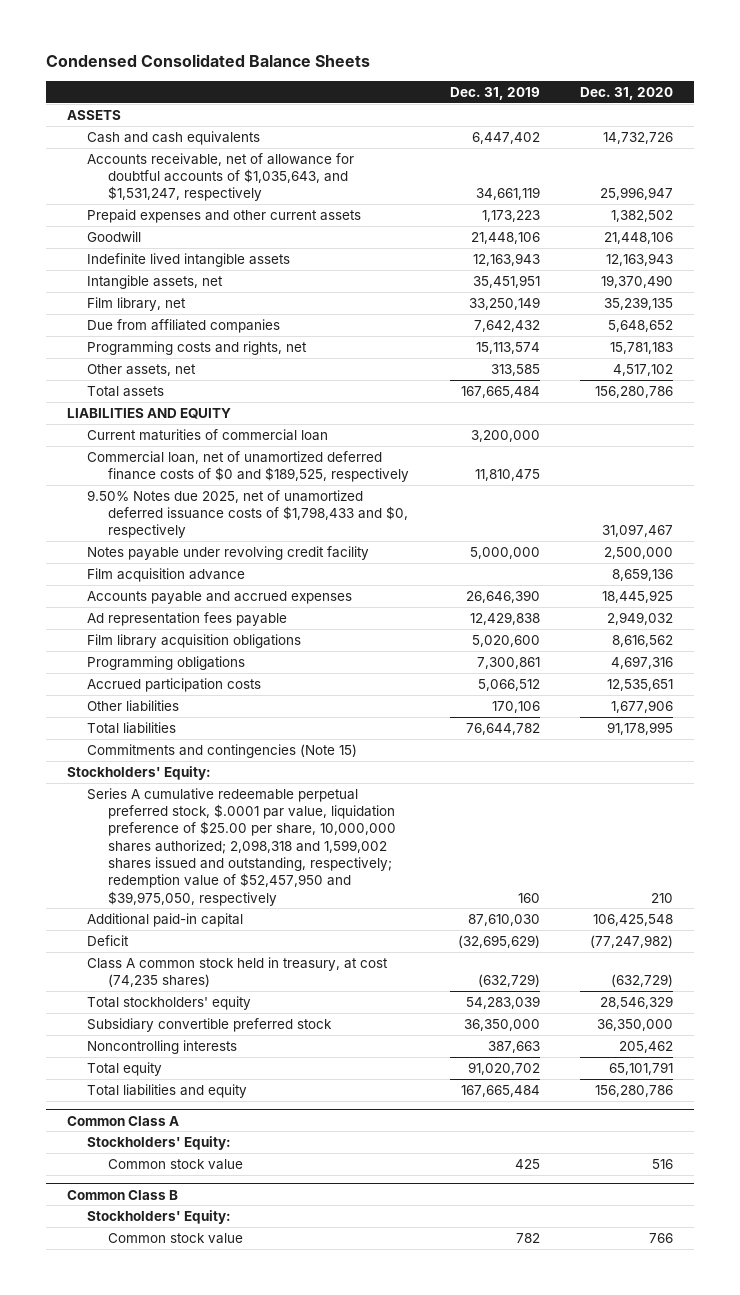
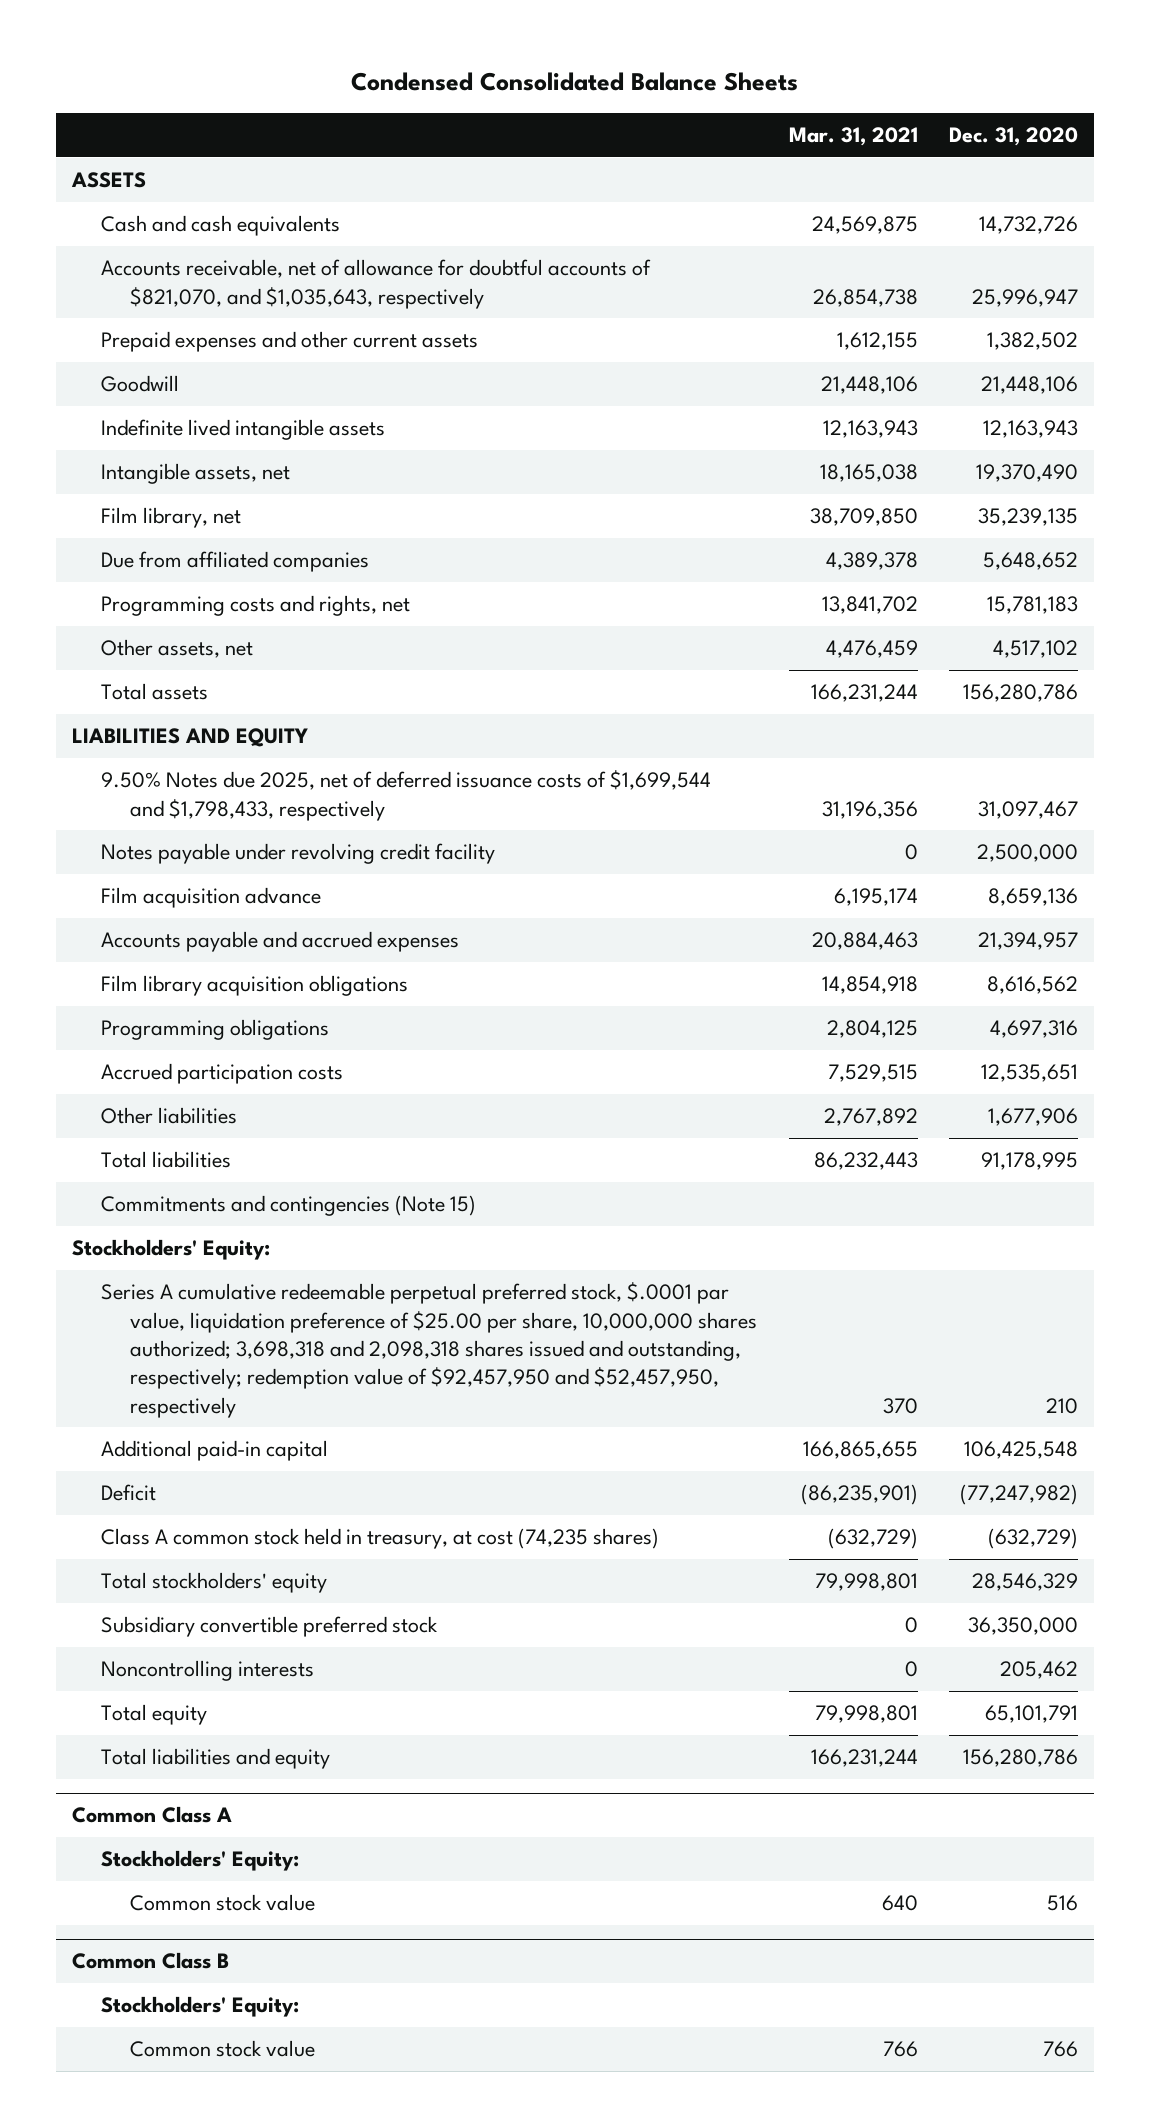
[449,87,540,101] Dec. 31, 2019 -> none
none -> [788,126,918,146] Mar. 31, 2021
[87,152,355,202] Accounts receivable, net of allowance for doubtful accounts of $1,035,643, and $1,531,247, respectively -> [100,259,651,309] Accounts receivable, net of allowance for doubtful accounts of $821,070, and $1,035,643, respectively
[87,428,329,441] Current maturities of commercial loan -> none
[87,450,409,483] Commercial loan, net of unamortized deferred finance costs of $0 and $189,525, respectively -> none
[87,489,408,539] 9.50% Notes due 2025, net of unamortized deferred issuance costs of $1,798,433 and $0, respectively -> [100,770,711,821] 9.50% Notes due 2025, net of deferred issuance costs of $1,699,544 and $1,798,433, respectively
[87,611,288,626] Ad representation fees payable -> none
[602,589,674,603] 18,445,925 -> [978,932,1079,951] 21,394,957
[87,787,396,906] Series A cumulative redeemable perpetual preferred stock, $.0001 par value, liquidation preference of $25.00 per share, 10,000,000 shares authorized; 2,098,318 and 1,599,002 shares issued and outstanding, respectively; redemption value of $52,457,950 and $39,975,050, respectively -> [100,1282,757,1418] Series A cumulative redeemable perpetual preferred stock, $.0001 par value, liquidation preference of $25.00 per share, 10,000,000 shares authorized; 3,698,318 and 2,098,318 shares issued and outstanding, respectively; redemption value of $92,457,950 and $52,457,950, respectively

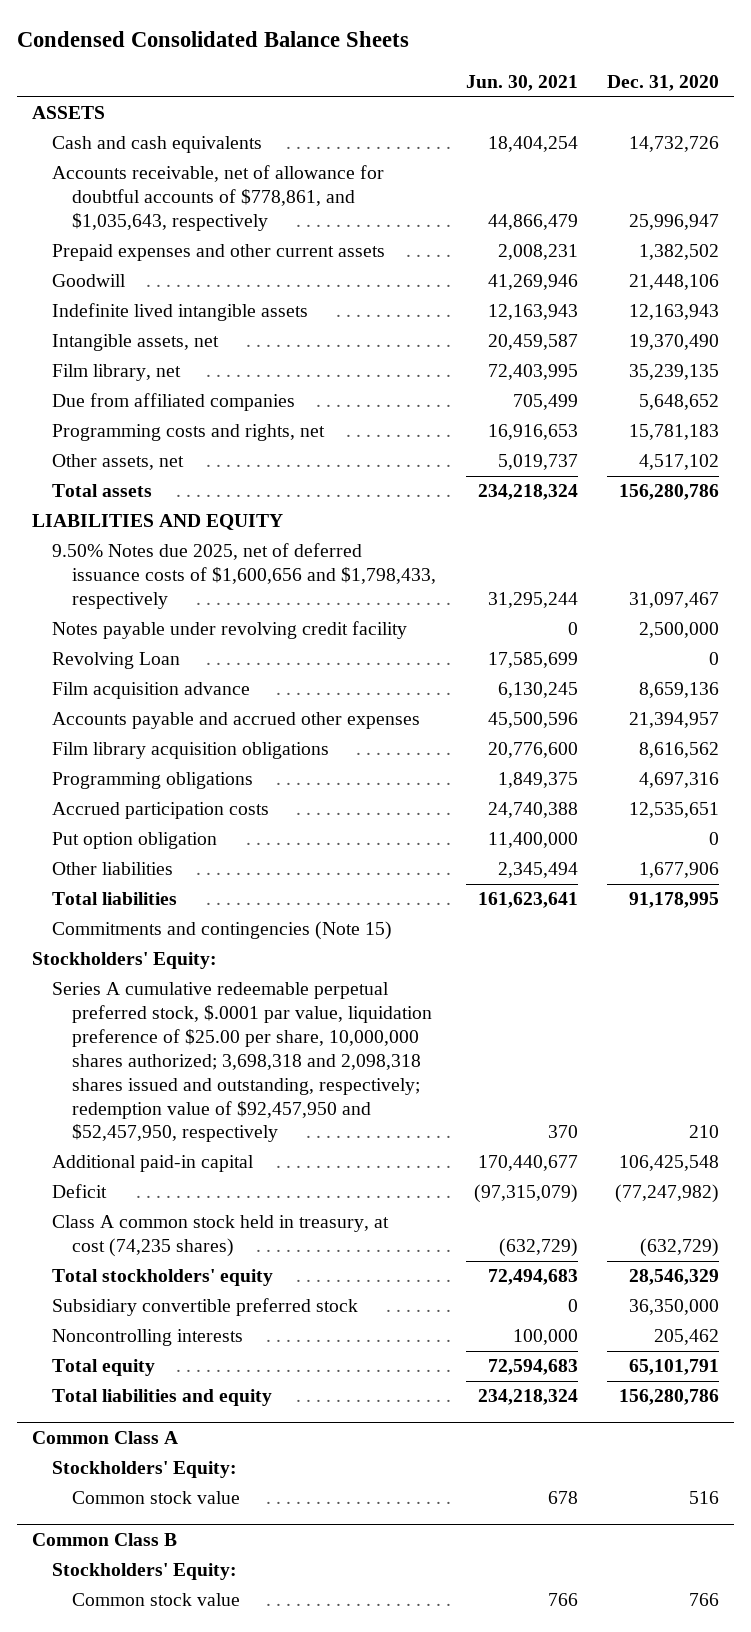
[788,126,918,146] Mar. 31, 2021 -> none
none -> [465,75,578,92] Jun. 30, 2021
[100,259,651,309] Accounts receivable, net of allowance for doubtful accounts of $821,070, and $1,035,643, respectively -> [51,165,384,231] Accounts receivable, net of allowance for doubtful accounts of $778,861, and $1,035,643, respectively
[100,770,711,821] 9.50% Notes due 2025, net of deferred issuance costs of $1,699,544 and $1,798,433, respectively -> [51,543,437,609] 9.50% Notes due 2025, net of deferred issuance costs of $1,600,656 and $1,798,433, respectively
none -> [51,652,180,670] Revolving Loan
[100,931,459,953] Accounts payable and accrued expenses -> [51,712,420,730] Accounts payable and accrued other expenses
none -> [51,832,217,850] Put option obligation

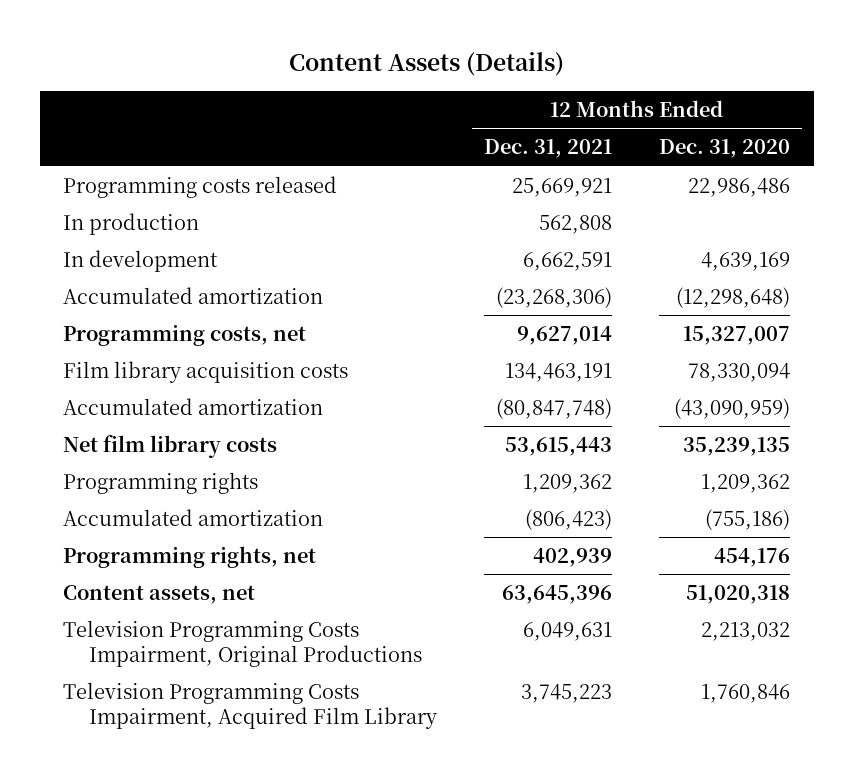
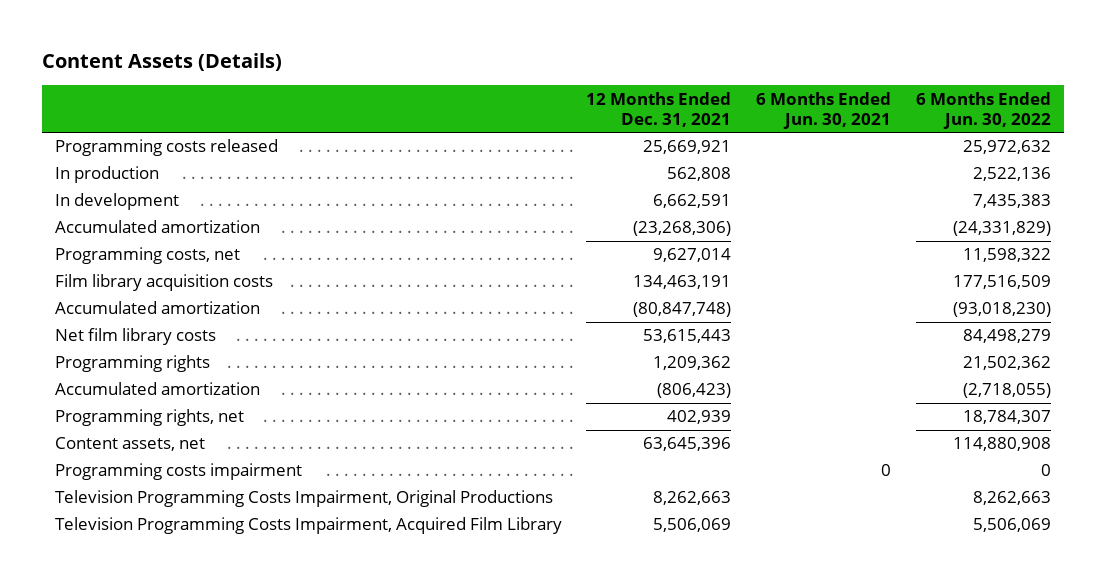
[659,139,791,159] Dec. 31, 2020 -> none
none -> [756,91,892,129] 6 Months Ended Jun. 30, 2021
none -> [916,91,1052,129] 6 Months Ended Jun. 30, 2022
none -> [54,463,302,481] Programming costs impairment
[522,621,612,641] 6,049,631 -> [653,491,732,506] 8,262,663
[520,683,612,703] 3,745,223 -> [653,518,732,533] 5,506,069

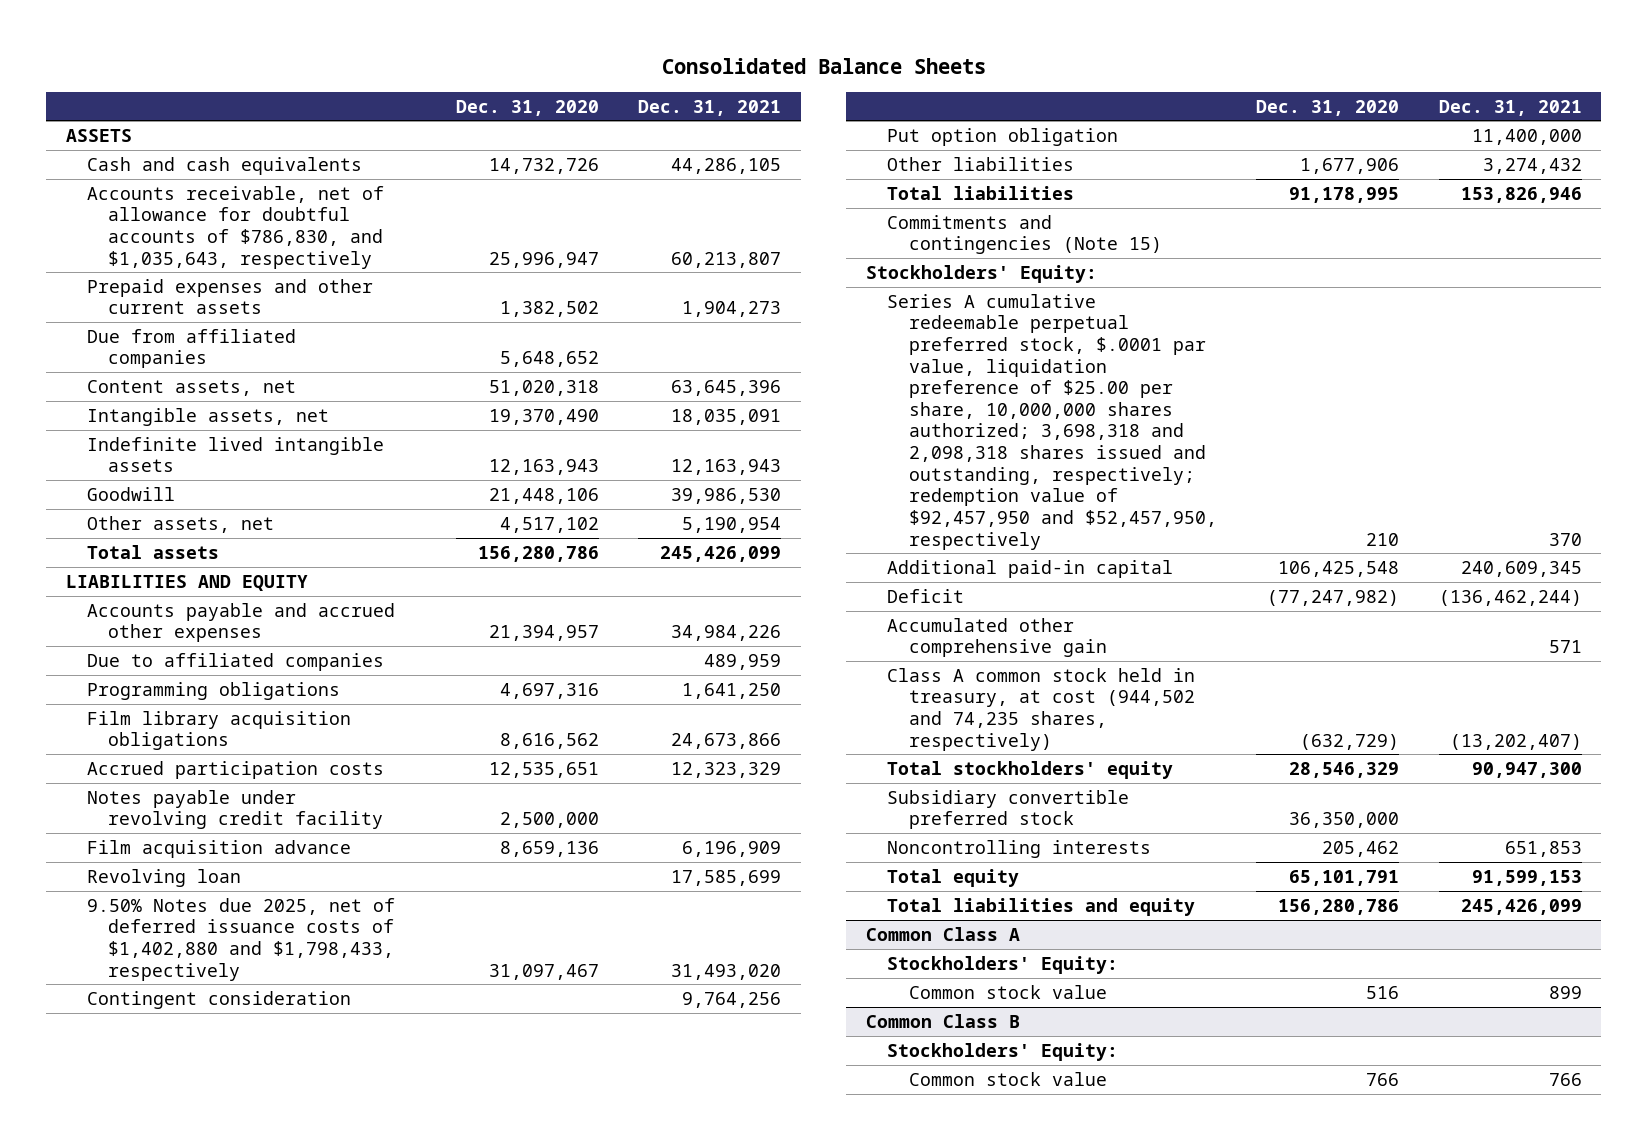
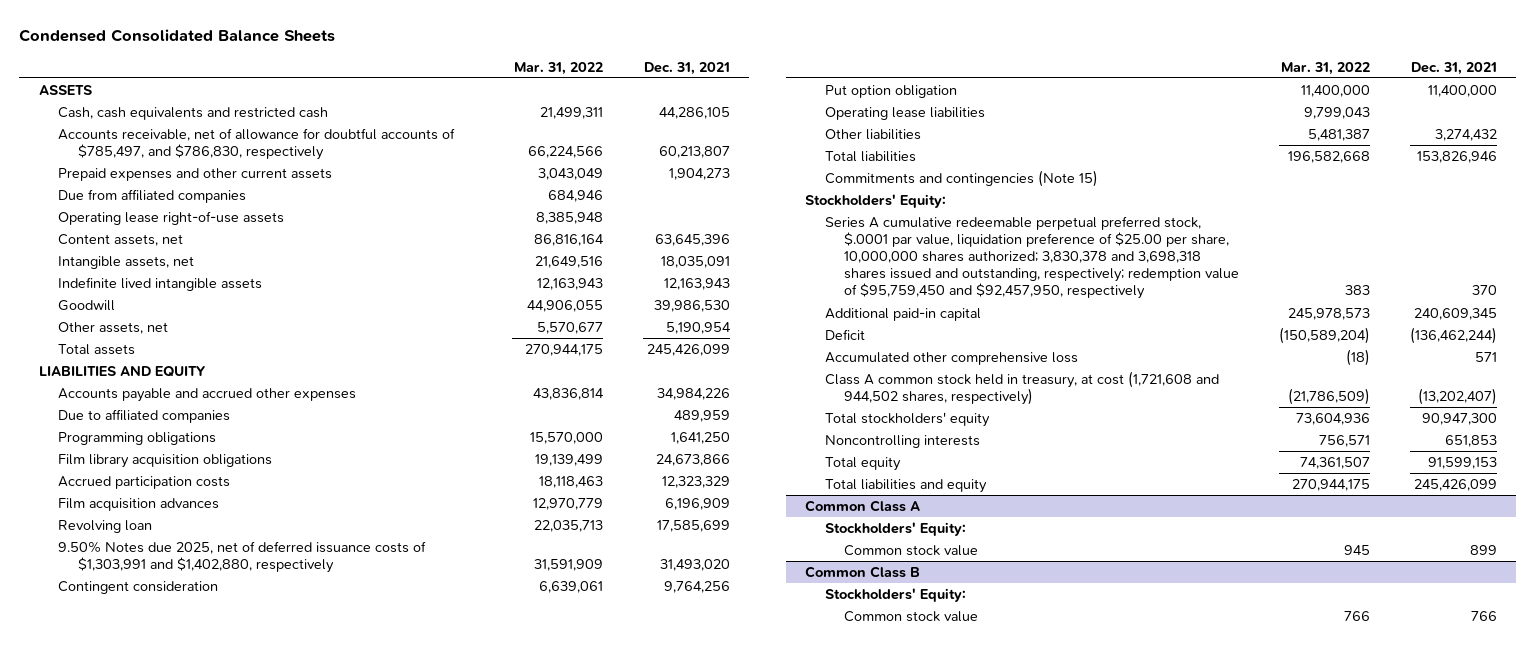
[661,57,986,74] Consolidated Balance Sheets -> [18,29,335,43] Condensed Consolidated Balance Sheets
[455,99,599,116] Dec. 31, 2020 -> none
none -> [514,61,604,75] Mar. 31, 2022
[86,156,362,175] Cash and cash equivalents -> [58,106,329,120] Cash, cash equivalents and restricted cash
[86,185,384,269] Accounts receivable, net of allowance for doubtful accounts of $786,830, and $1,035,643, respectively -> [58,127,456,161] Accounts receivable, net of allowance for doubtful accounts of $785,497, and $786,830, respectively
none -> [58,210,285,225] Operating lease right-of-use assets
[86,789,384,830] Notes payable under revolving credit facility -> none
[86,839,351,858] Film acquisition advance -> [58,497,220,511] Film acquisition advances
[86,897,395,981] 9.50% Notes due 2025, net of deferred issuance costs of $1,402,880 and $1,798,433, respectively -> [58,540,427,574] 9.50% Notes due 2025, net of deferred issuance costs of $1,303,991 and $1,402,880, respectively
none -> [824,106,985,120] Operating lease liabilities
[887,293,1217,550] Series A cumulative redeemable perpetual preferred stock, $.0001 par value, liquidation preference of $25.00 per share, 10,000,000 shares authorized; 3,698,318 and 2,098,318 shares issued and outstanding, respectively; redemption value of $92,457,950 and $52,457,950, respectively -> [824,215,1240,300] Series A cumulative redeemable perpetual preferred stock, $.0001 par value, liquidation preference of $25.00 per share, 10,000,000 shares authorized; 3,830,378 and 3,698,318 shares issued and outstanding, respectively; redemption value of $95,759,450 and $92,457,950, respectively
[887,617,1107,658] Accumulated other comprehensive gain -> [824,351,1078,365] Accumulated other comprehensive loss
[887,667,1196,751] Class A common stock held in treasury, at cost (944,502 and 74,235 shares, respectively) -> [824,370,1219,406] Class A common stock held in treasury, at cost (1,721,608 and 944,502 shares, respectively)
[887,789,1130,830] Subsidiary convertible preferred stock -> none

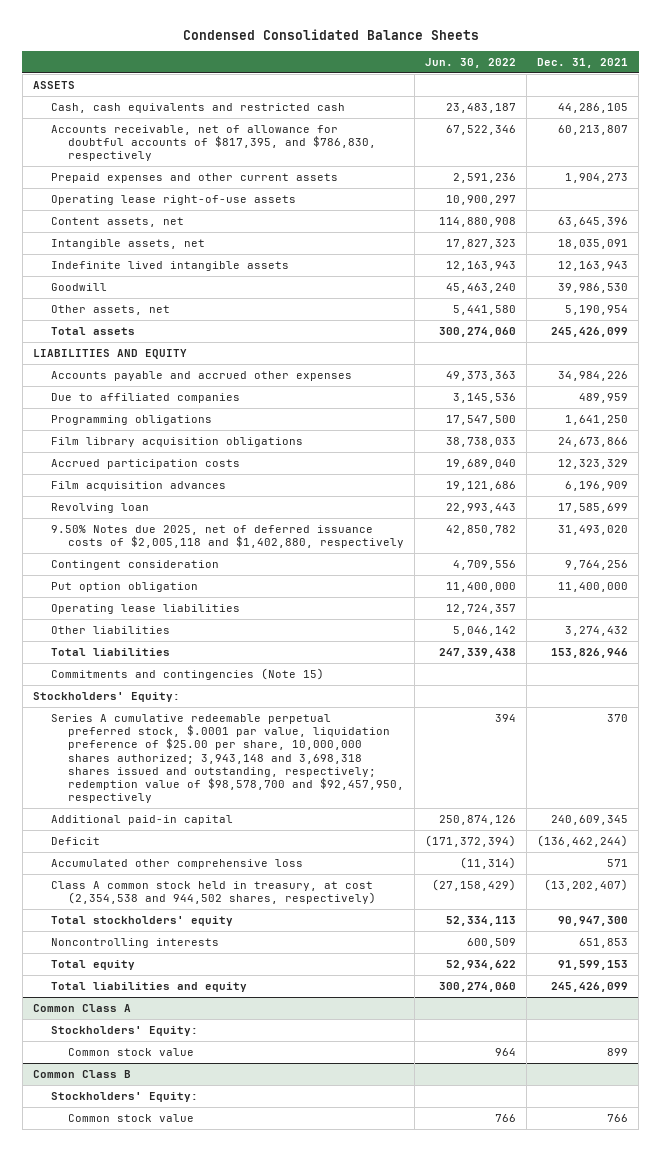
[514,61,604,75] Mar. 31, 2022 -> none
none -> [425,58,517,69] Jun. 30, 2022
[58,127,456,161] Accounts receivable, net of allowance for doubtful accounts of $785,497, and $786,830, respectively -> [50,125,377,162] Accounts receivable, net of allowance for doubtful accounts of $817,395, and $786,830, respectively
[58,188,247,203] Due from affiliated companies -> none
[58,540,427,574] 9.50% Notes due 2025, net of deferred issuance costs of $1,303,991 and $1,402,880, respectively -> [50,525,405,549] 9.50% Notes due 2025, net of deferred issuance costs of $2,005,118 and $1,402,880, respectively
[824,215,1240,300] Series A cumulative redeemable perpetual preferred stock, $.0001 par value, liquidation preference of $25.00 per share, 10,000,000 shares authorized; 3,830,378 and 3,698,318 shares issued and outstanding, respectively; redemption value of $95,759,450 and $92,457,950, respectively -> [50,714,405,804] Series A cumulative redeemable perpetual preferred stock, $.0001 par value, liquidation preference of $25.00 per share, 10,000,000 shares authorized; 3,943,148 and 3,698,318 shares issued and outstanding, respectively; redemption value of $98,578,700 and $92,457,950, respectively
[824,370,1219,406] Class A common stock held in treasury, at cost (1,721,608 and 944,502 shares, respectively) -> [50,881,377,905] Class A common stock held in treasury, at cost (2,354,538 and 944,502 shares, respectively)

